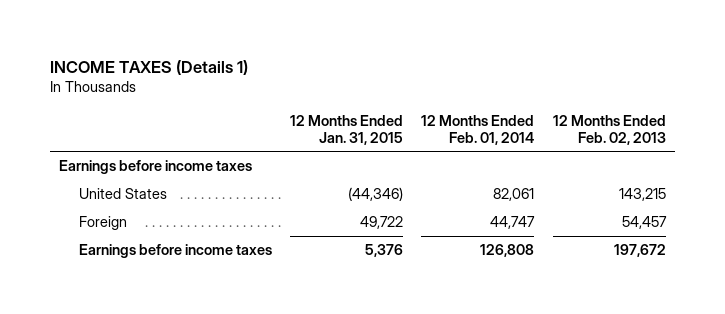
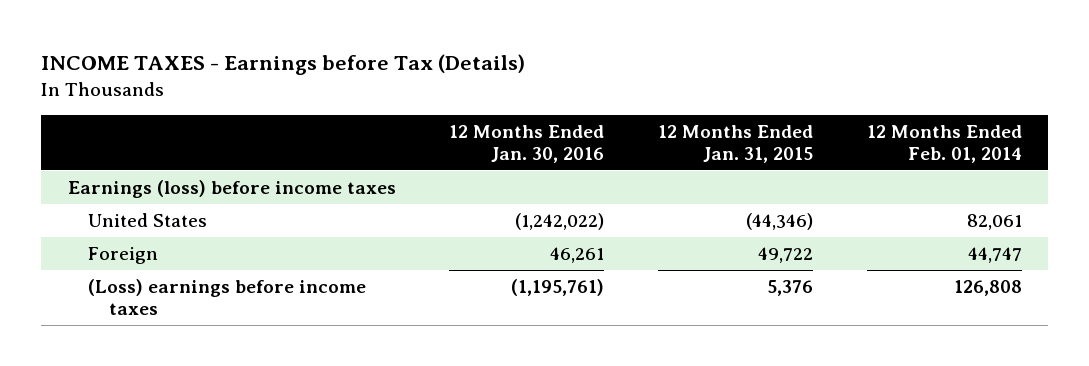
[50,59,249,75] INCOME TAXES (Details 1) -> [40,54,525,76] INCOME TAXES - Earnings before Tax (Details)
[552,114,666,145] 12 Months Ended Feb. 02, 2013 -> none
none -> [449,124,605,163] 12 Months Ended Jan. 30, 2016
[59,160,253,175] Earnings before income taxes -> [67,180,396,199] Earnings (loss) before income taxes
[78,244,272,259] Earnings before income taxes -> [88,279,367,315] (Loss) earnings before income taxes

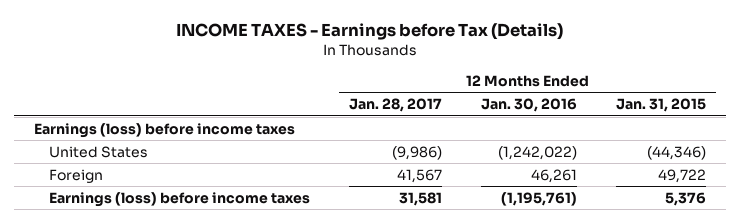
[866,124,1022,163] 12 Months Ended Feb. 01, 2014 -> none
none -> [349,98,443,113] Jan. 28, 2017
[88,279,367,315] (Loss) earnings before income taxes -> [48,191,310,207] Earnings (loss) before income taxes

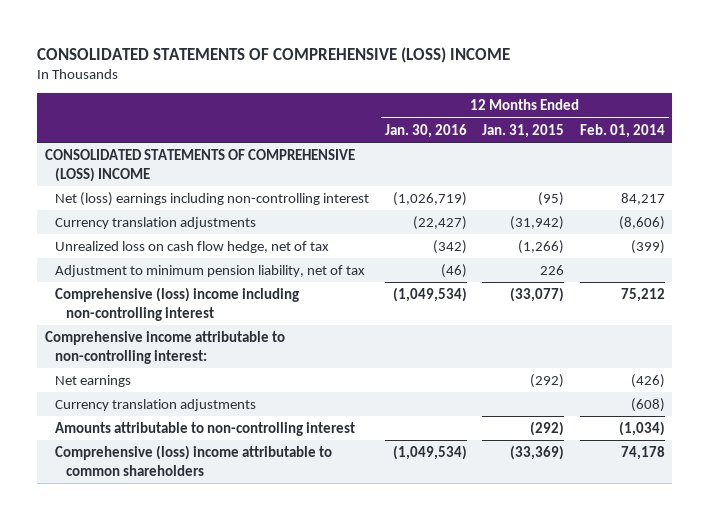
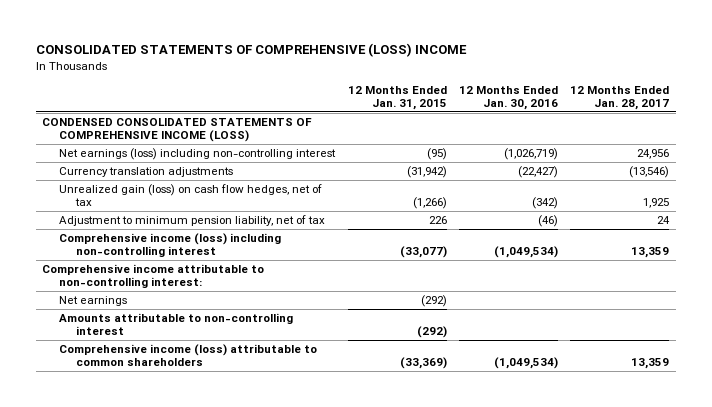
[579,123,665,138] Feb. 01, 2014 -> none
none -> [570,85,670,111] 12 Months Ended Jan. 28, 2017
[45,148,356,182] CONSOLIDATED STATEMENTS OF COMPREHENSIVE (LOSS) INCOME -> [42,117,313,143] CONDENSED CONSOLIDATED STATEMENTS OF COMPREHENSIVE INCOME (LOSS)
[55,191,370,206] Net (loss) earnings including non-controlling interest -> [59,147,337,160] Net earnings (loss) including non-controlling interest
[55,240,330,253] Unrealized loss on cash flow hedge, net of tax -> [59,183,323,207] Unrealized gain (loss) on cash flow hedges, net of tax
[55,286,300,321] Comprehensive (loss) income including non-controlling interest -> [59,232,282,258] Comprehensive income (loss) including non-controlling interest
[55,398,257,411] Currency translation adjustments -> none
[55,444,333,476] Comprehensive (loss) income attributable to common shareholders -> [59,343,318,367] Comprehensive income (loss) attributable to common shareholders

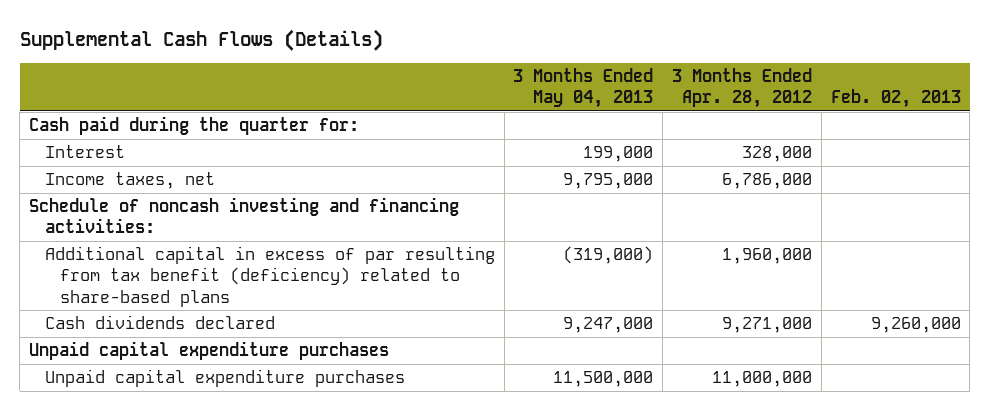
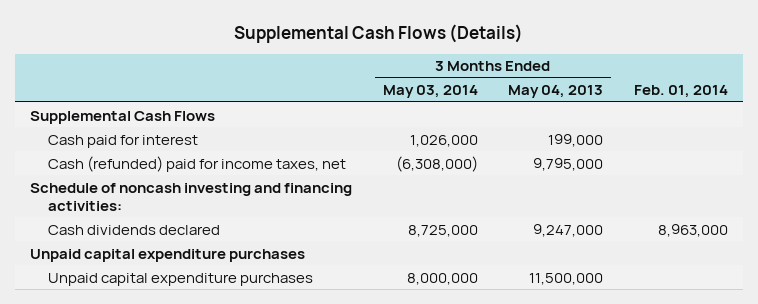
[672,67,813,109] 3 Months Ended Apr. 28, 2012 -> none
[830,89,961,109] Feb. 02, 2013 -> none
none -> [382,85,478,99] May 03, 2014
none -> [633,85,728,99] Feb. 01, 2014
[29,116,360,136] Cash paid during the quarter for: -> none
none -> [30,110,216,124] Supplemental Cash Flows
[44,145,125,159] Interest -> [47,134,198,148] Cash paid for interest
[44,172,215,190] Income taxes, net -> [47,155,346,172] Cash (refunded) paid for income taxes, net
[44,246,495,307] Additional capital in excess of par resulting from tax benefit (deficiency) related to share-based plans -> none

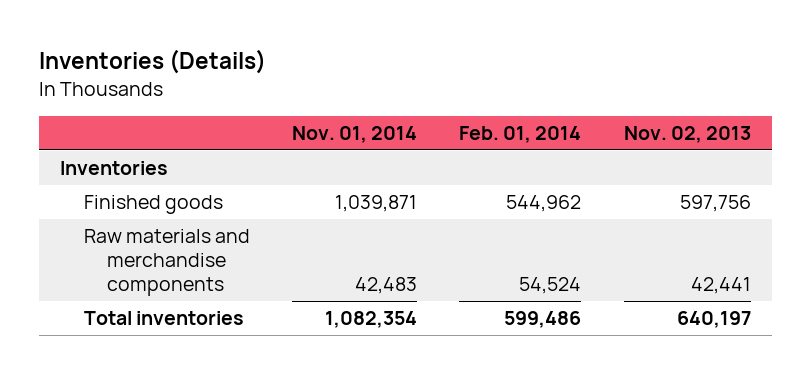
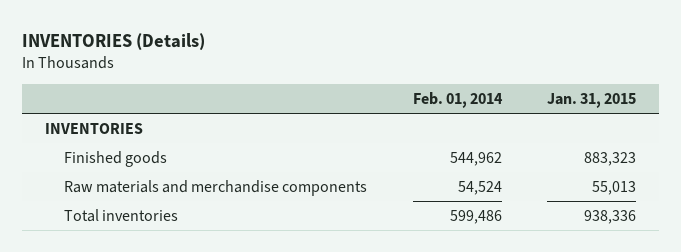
[38,49,266,75] Inventories (Details) -> [21,32,205,50] INVENTORIES (Details)
[292,125,418,143] Nov. 01, 2014 -> none
[623,125,751,143] Nov. 02, 2013 -> none
none -> [547,92,637,108] Jan. 31, 2015
[60,161,169,176] Inventories -> [44,122,143,134] INVENTORIES

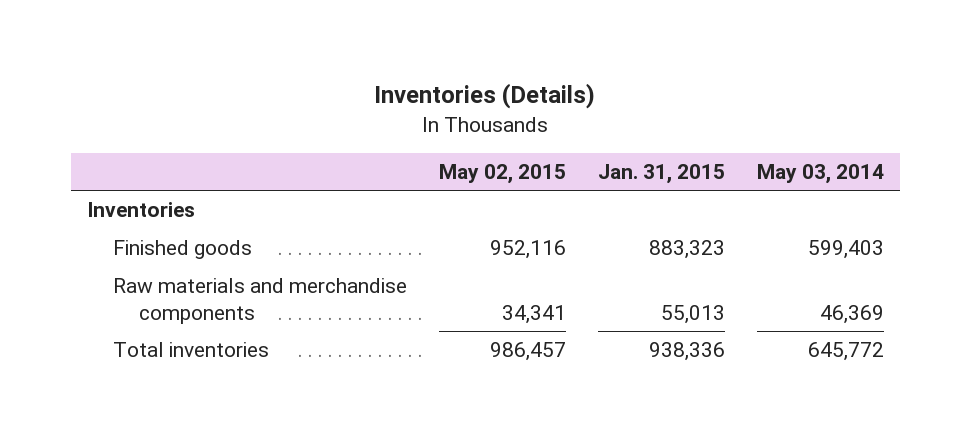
[21,32,205,50] INVENTORIES (Details) -> [374,83,596,110] Inventories (Details)
[412,91,503,108] Feb. 01, 2014 -> none
none -> [439,164,567,185] May 02, 2015
none -> [757,164,885,185] May 03, 2014
[44,122,143,134] INVENTORIES -> [86,202,195,218] Inventories

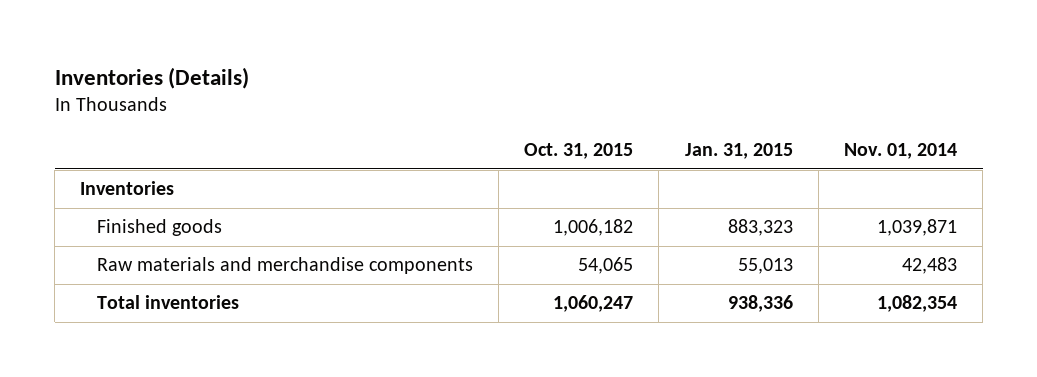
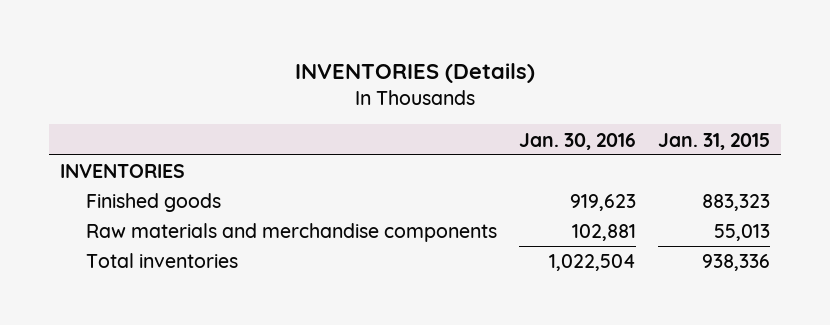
[54,66,249,89] Inventories (Details) -> [295,63,536,84] INVENTORIES (Details)
[524,142,634,159] Oct. 31, 2015 -> none
[844,142,958,159] Nov. 01, 2014 -> none
none -> [519,132,637,150] Jan. 30, 2016
[80,181,175,196] Inventories -> [60,164,186,179] INVENTORIES

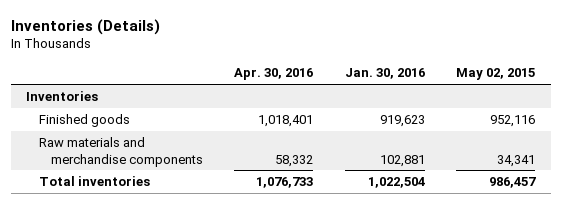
[295,63,536,84] INVENTORIES (Details) -> [10,18,160,35] Inventories (Details)
[658,132,771,150] Jan. 31, 2015 -> none
none -> [234,68,314,81] Apr. 30, 2016
none -> [455,68,535,81] May 02, 2015
[60,164,186,179] INVENTORIES -> [26,90,99,101] Inventories

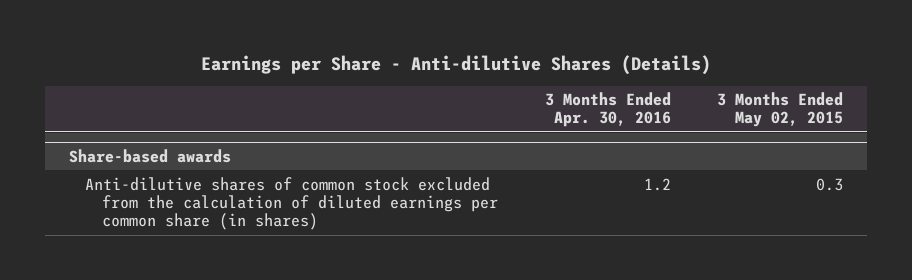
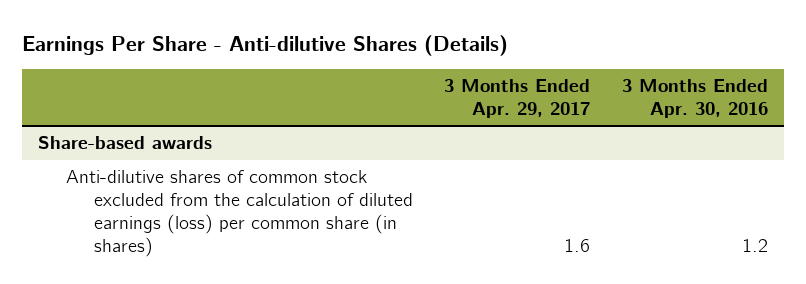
[201,54,712,75] Earnings per Share - Anti-dilutive Shares (Details) -> [22,34,509,56] Earnings Per Share - Anti-dilutive Shares (Details)
[717,92,844,128] 3 Months Ended May 02, 2015 -> none
none -> [444,79,591,118] 3 Months Ended Apr. 29, 2017
[85,176,499,230] Anti-dilutive shares of common stock excluded from the calculation of diluted earnings per common share (in shares) -> [65,170,413,257] Anti-dilutive shares of common stock excluded from the calculation of diluted earnings (loss) per common share (in shares)

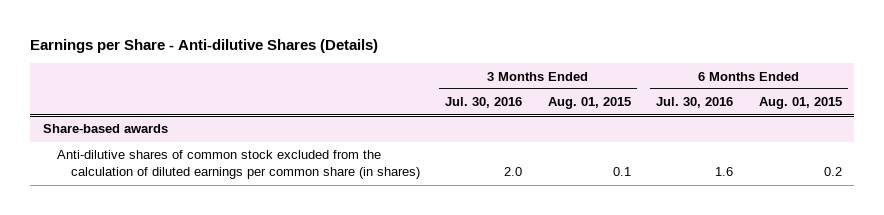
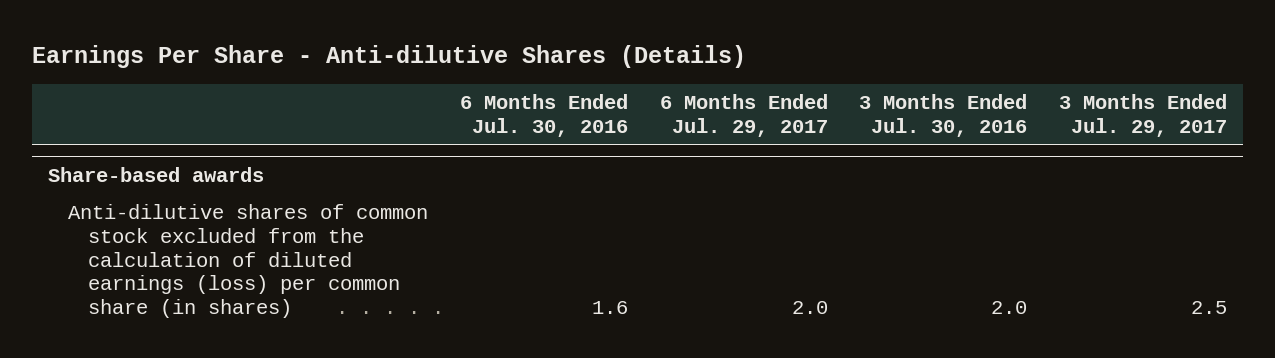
[29,39,378,54] Earnings per Share - Anti-dilutive Shares (Details) -> [31,45,746,69] Earnings Per Share - Anti-dilutive Shares (Details)
[547,97,631,110] Aug. 01, 2015 -> none
[758,97,842,110] Aug. 01, 2015 -> none
none -> [659,93,828,137] 6 Months Ended Jul. 29, 2017
none -> [1059,93,1228,137] 3 Months Ended Jul. 29, 2017
[56,150,421,180] Anti-dilutive shares of common stock excluded from the calculation of diluted earnings per common share (in shares) -> [68,204,429,318] Anti-dilutive shares of common stock excluded from the calculation of diluted earnings (loss) per common share (in shares)

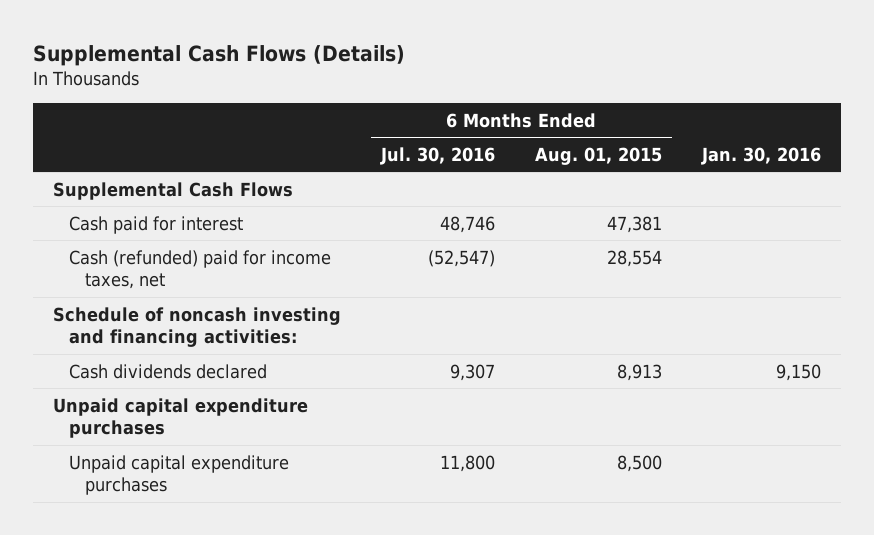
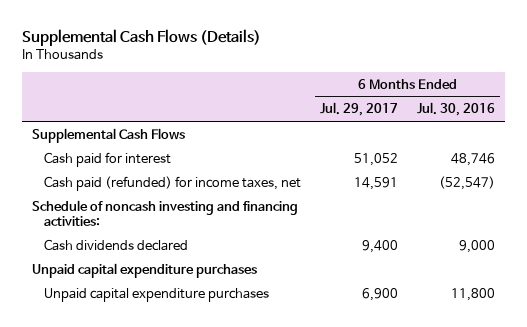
[534,146,662,165] Aug. 01, 2015 -> none
[700,146,821,165] Jan. 30, 2016 -> none
none -> [320,102,399,117] Jul. 29, 2017
[68,249,331,290] Cash (refunded) paid for income taxes, net -> [43,175,301,191] Cash paid (refunded) for income taxes, net
[449,363,495,381] 9,307 -> [459,239,496,253] 9,000

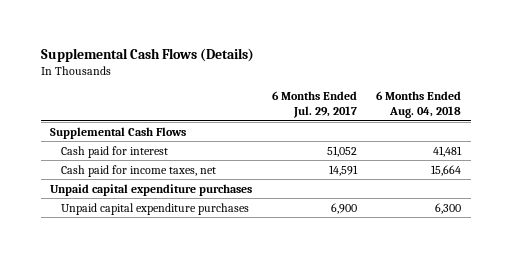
[417,102,496,117] Jul. 30, 2016 -> none
none -> [376,91,462,119] 6 Months Ended Aug. 04, 2018
[31,199,298,226] Schedule of noncash investing and financing activities: -> none
[43,238,188,251] Cash dividends declared -> none
[43,175,301,191] Cash paid (refunded) for income taxes, net -> [60,164,216,177] Cash paid for income taxes, net

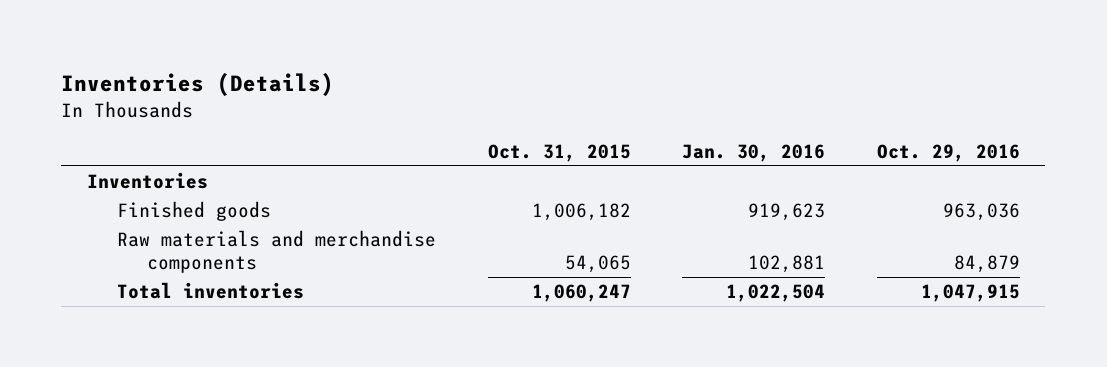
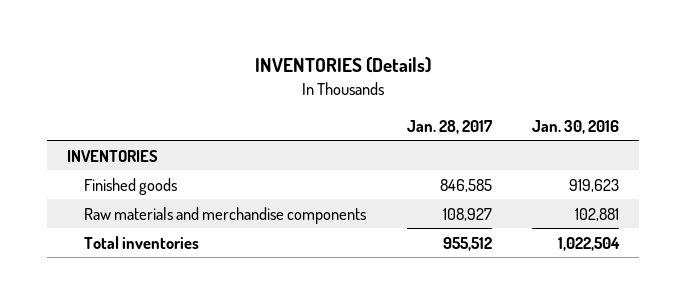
[61,73,335,97] Inventories (Details) -> [254,57,431,74] INVENTORIES (Details)
[487,143,631,162] Oct. 31, 2015 -> none
[876,143,1020,162] Oct. 29, 2016 -> none
none -> [406,119,493,134] Jan. 28, 2017
[87,172,209,190] Inventories -> [66,149,158,162] INVENTORIES

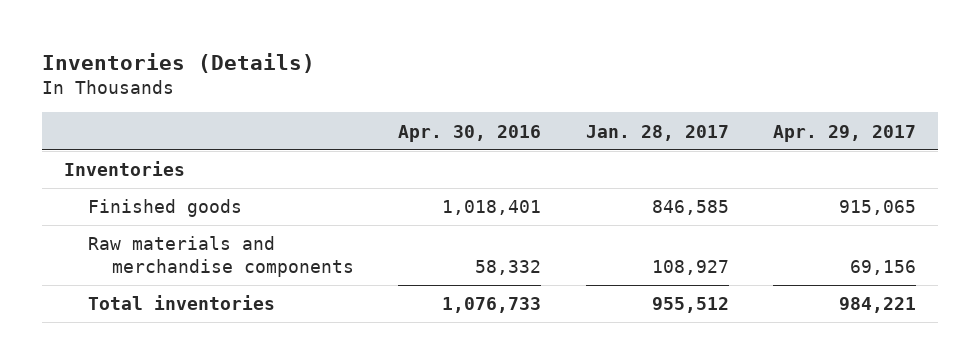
[254,57,431,74] INVENTORIES (Details) -> [42,53,316,74] Inventories (Details)
[531,119,619,134] Jan. 30, 2016 -> none
none -> [398,124,542,142] Apr. 30, 2016
none -> [772,124,916,142] Apr. 29, 2017
[66,149,158,162] INVENTORIES -> [64,161,186,177] Inventories

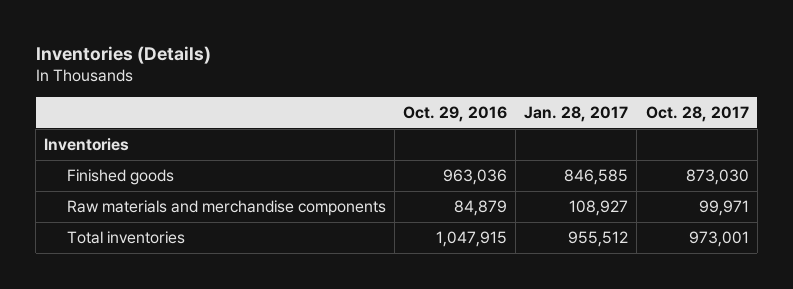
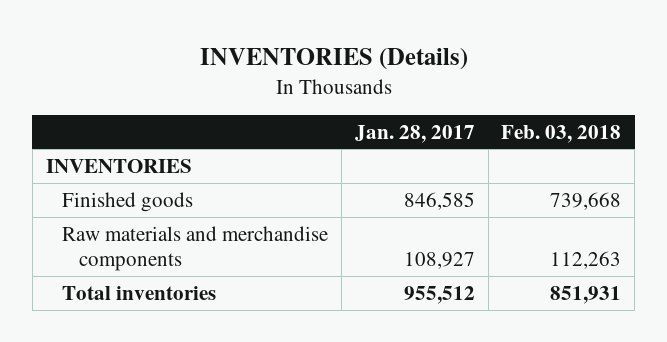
[35,46,211,65] Inventories (Details) -> [199,48,468,71] INVENTORIES (Details)
[403,106,508,123] Oct. 29, 2016 -> none
[645,106,749,123] Oct. 28, 2017 -> none
none -> [501,124,622,143] Feb. 03, 2018
[44,137,130,151] Inventories -> [45,158,192,173] INVENTORIES

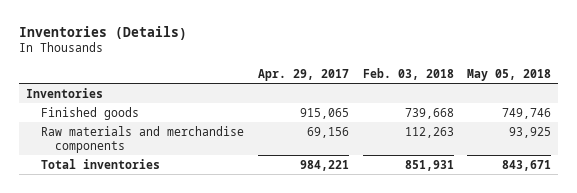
[199,48,468,71] INVENTORIES (Details) -> [19,25,188,40] Inventories (Details)
[354,124,475,143] Jan. 28, 2017 -> none
none -> [257,68,349,81] Apr. 29, 2017
none -> [467,68,552,81] May 05, 2018
[45,158,192,173] INVENTORIES -> [25,87,103,98] Inventories

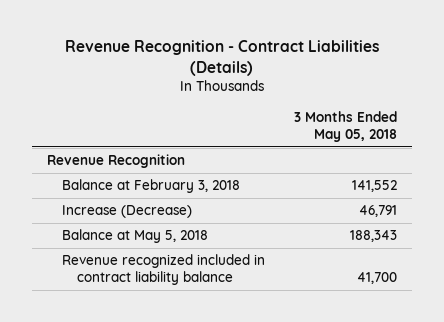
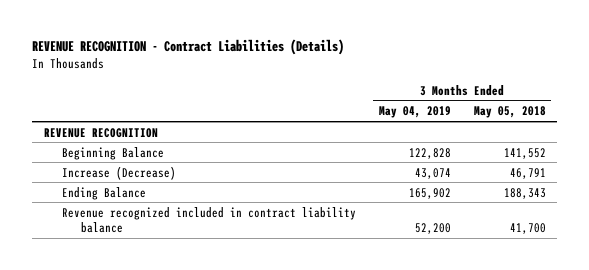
[64,40,379,77] Revenue Recognition - Contract Liabilities (Details) -> [32,39,345,56] REVENUE RECOGNITION - Contract Liabilities (Details)
none -> [378,106,451,119] May 04, 2019
[46,154,185,169] Revenue Recognition -> [43,127,158,138] REVENUE RECOGNITION
[61,179,240,194] Balance at February 3, 2018 -> [62,146,165,160] Beginning Balance
[61,229,208,244] Balance at May 5, 2018 -> [62,186,147,200] Ending Balance

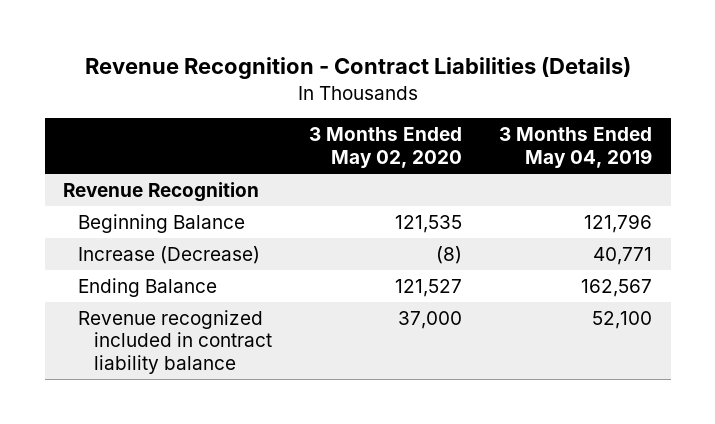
[32,39,345,56] REVENUE RECOGNITION - Contract Liabilities (Details) -> [84,56,631,79] Revenue Recognition - Contract Liabilities (Details)
[473,106,546,119] May 05, 2018 -> none
none -> [308,127,462,168] 3 Months Ended May 02, 2020
[43,127,158,138] REVENUE RECOGNITION -> [63,181,260,202] Revenue Recognition
[408,147,451,159] 122,828 -> [584,213,653,233] 121,796
[414,167,451,179] 43,074 -> [593,246,653,265] 40,771
[408,187,451,199] 165,902 -> [581,278,653,297] 162,567
[414,222,451,234] 52,200 -> [592,310,653,329] 52,100

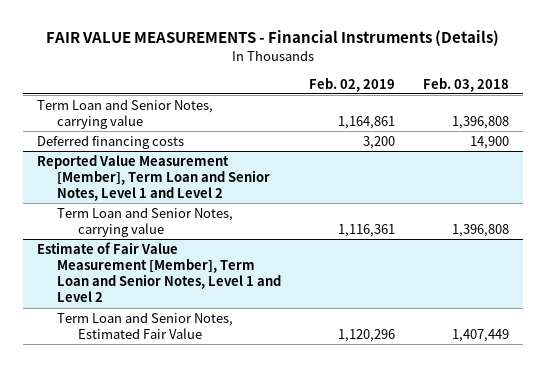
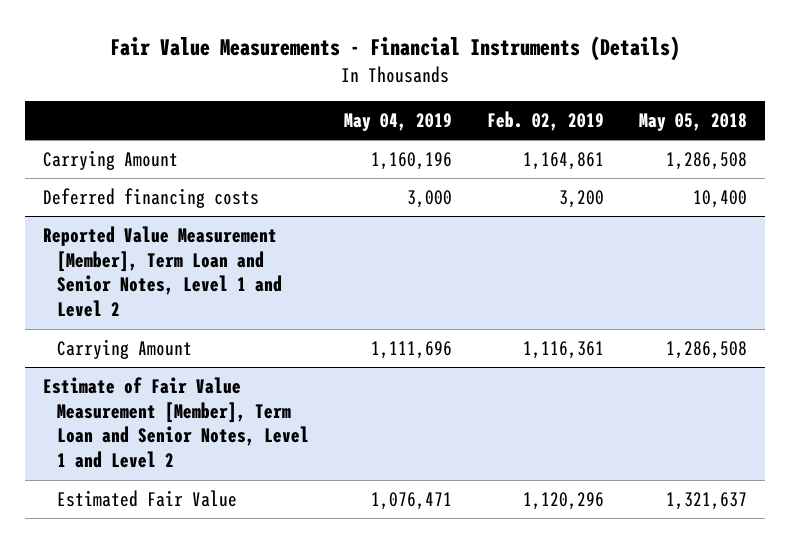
[46,30,500,47] FAIR VALUE MEASUREMENTS - Financial Instruments (Details) -> [110,36,681,62] Fair Value Measurements - Financial Instruments (Details)
[423,77,510,92] Feb. 03, 2018 -> none
none -> [343,112,452,131] May 04, 2019
none -> [639,112,748,131] May 05, 2018
[36,98,213,129] Term Loan and Senior Notes, carrying value -> [42,149,178,170] Carrying Amount
[57,206,234,237] Term Loan and Senior Notes, carrying value -> [56,338,192,359] Carrying Amount
[57,311,234,339] Term Loan and Senior Notes, Estimated Fair Value -> [56,489,237,507] Estimated Fair Value

